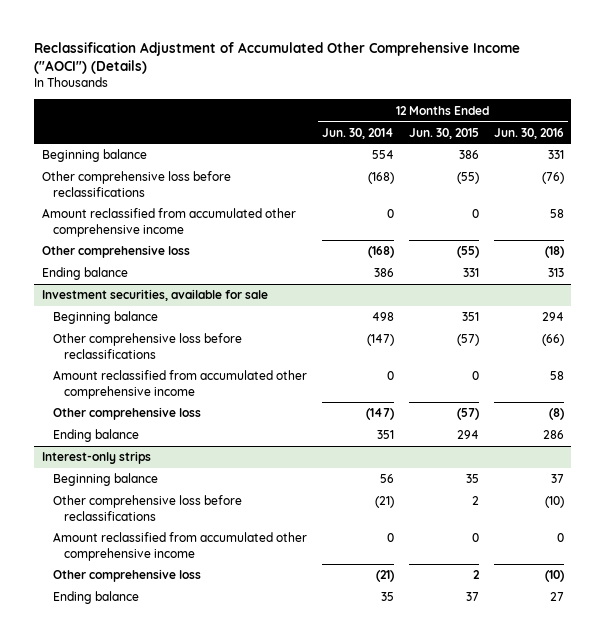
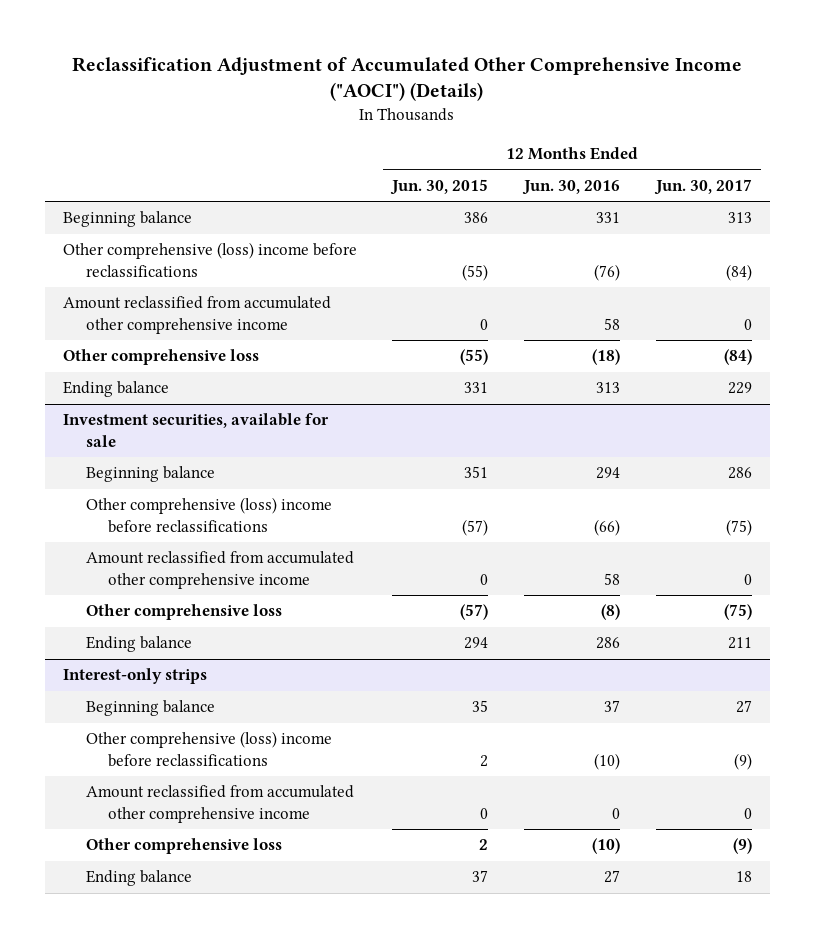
[321,127,394,139] Jun. 30, 2014 -> none
none -> [654,178,753,195] Jun. 30, 2017
[41,171,231,197] Other comprehensive loss before reclassifications -> [62,242,357,277] Other comprehensive (loss) income before reclassifications
[52,333,242,359] Other comprehensive loss before reclassifications -> [85,497,332,533] Other comprehensive (loss) income before reclassifications
[52,495,242,521] Other comprehensive loss before reclassifications -> [85,731,332,767] Other comprehensive (loss) income before reclassifications

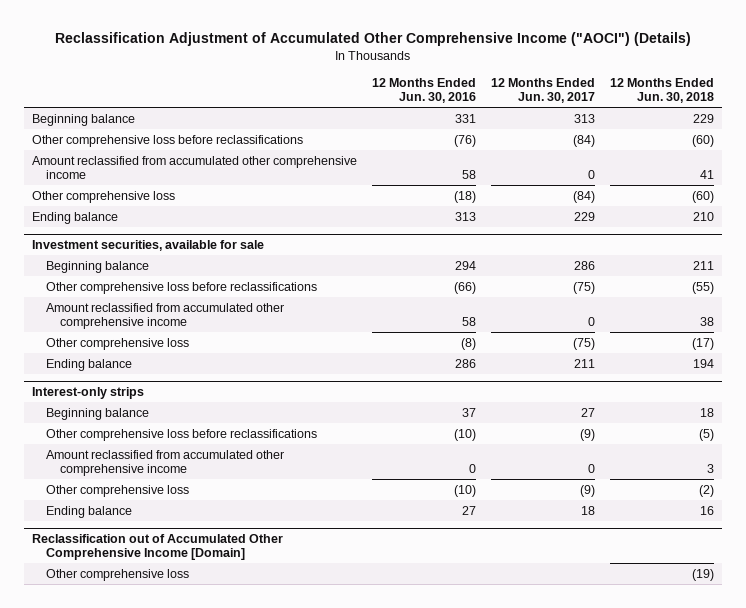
[390,178,489,195] Jun. 30, 2015 -> none
none -> [610,77,715,104] 12 Months Ended Jun. 30, 2018
[62,242,357,277] Other comprehensive (loss) income before reclassifications -> [31,134,303,147] Other comprehensive loss before reclassifications
[85,497,332,533] Other comprehensive (loss) income before reclassifications -> [45,281,317,294] Other comprehensive loss before reclassifications
[85,731,332,767] Other comprehensive (loss) income before reclassifications -> [45,428,317,441] Other comprehensive loss before reclassifications
none -> [31,533,283,561] Reclassification out of Accumulated Other Comprehensive Income [Domain]
none -> [45,568,189,581] Other comprehensive loss

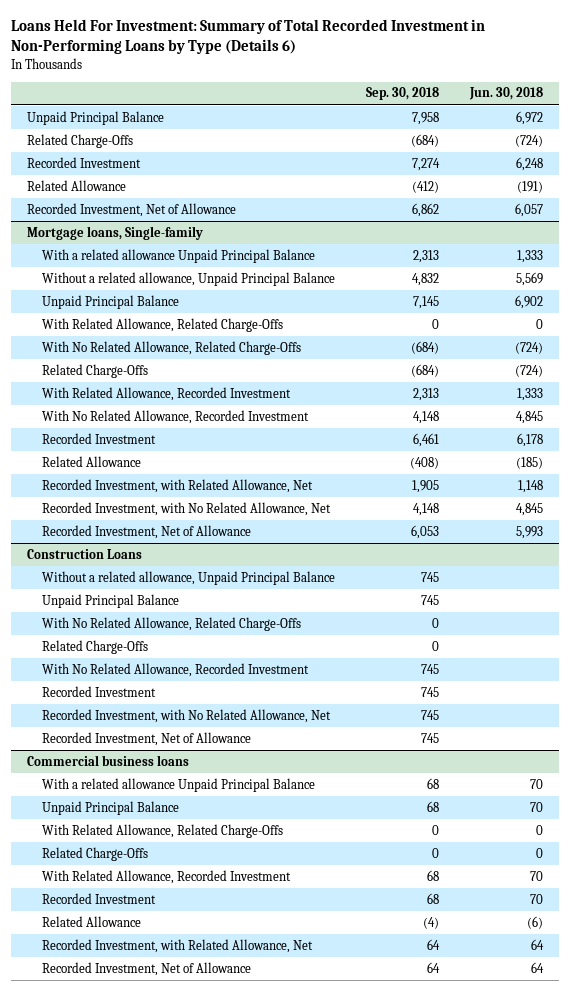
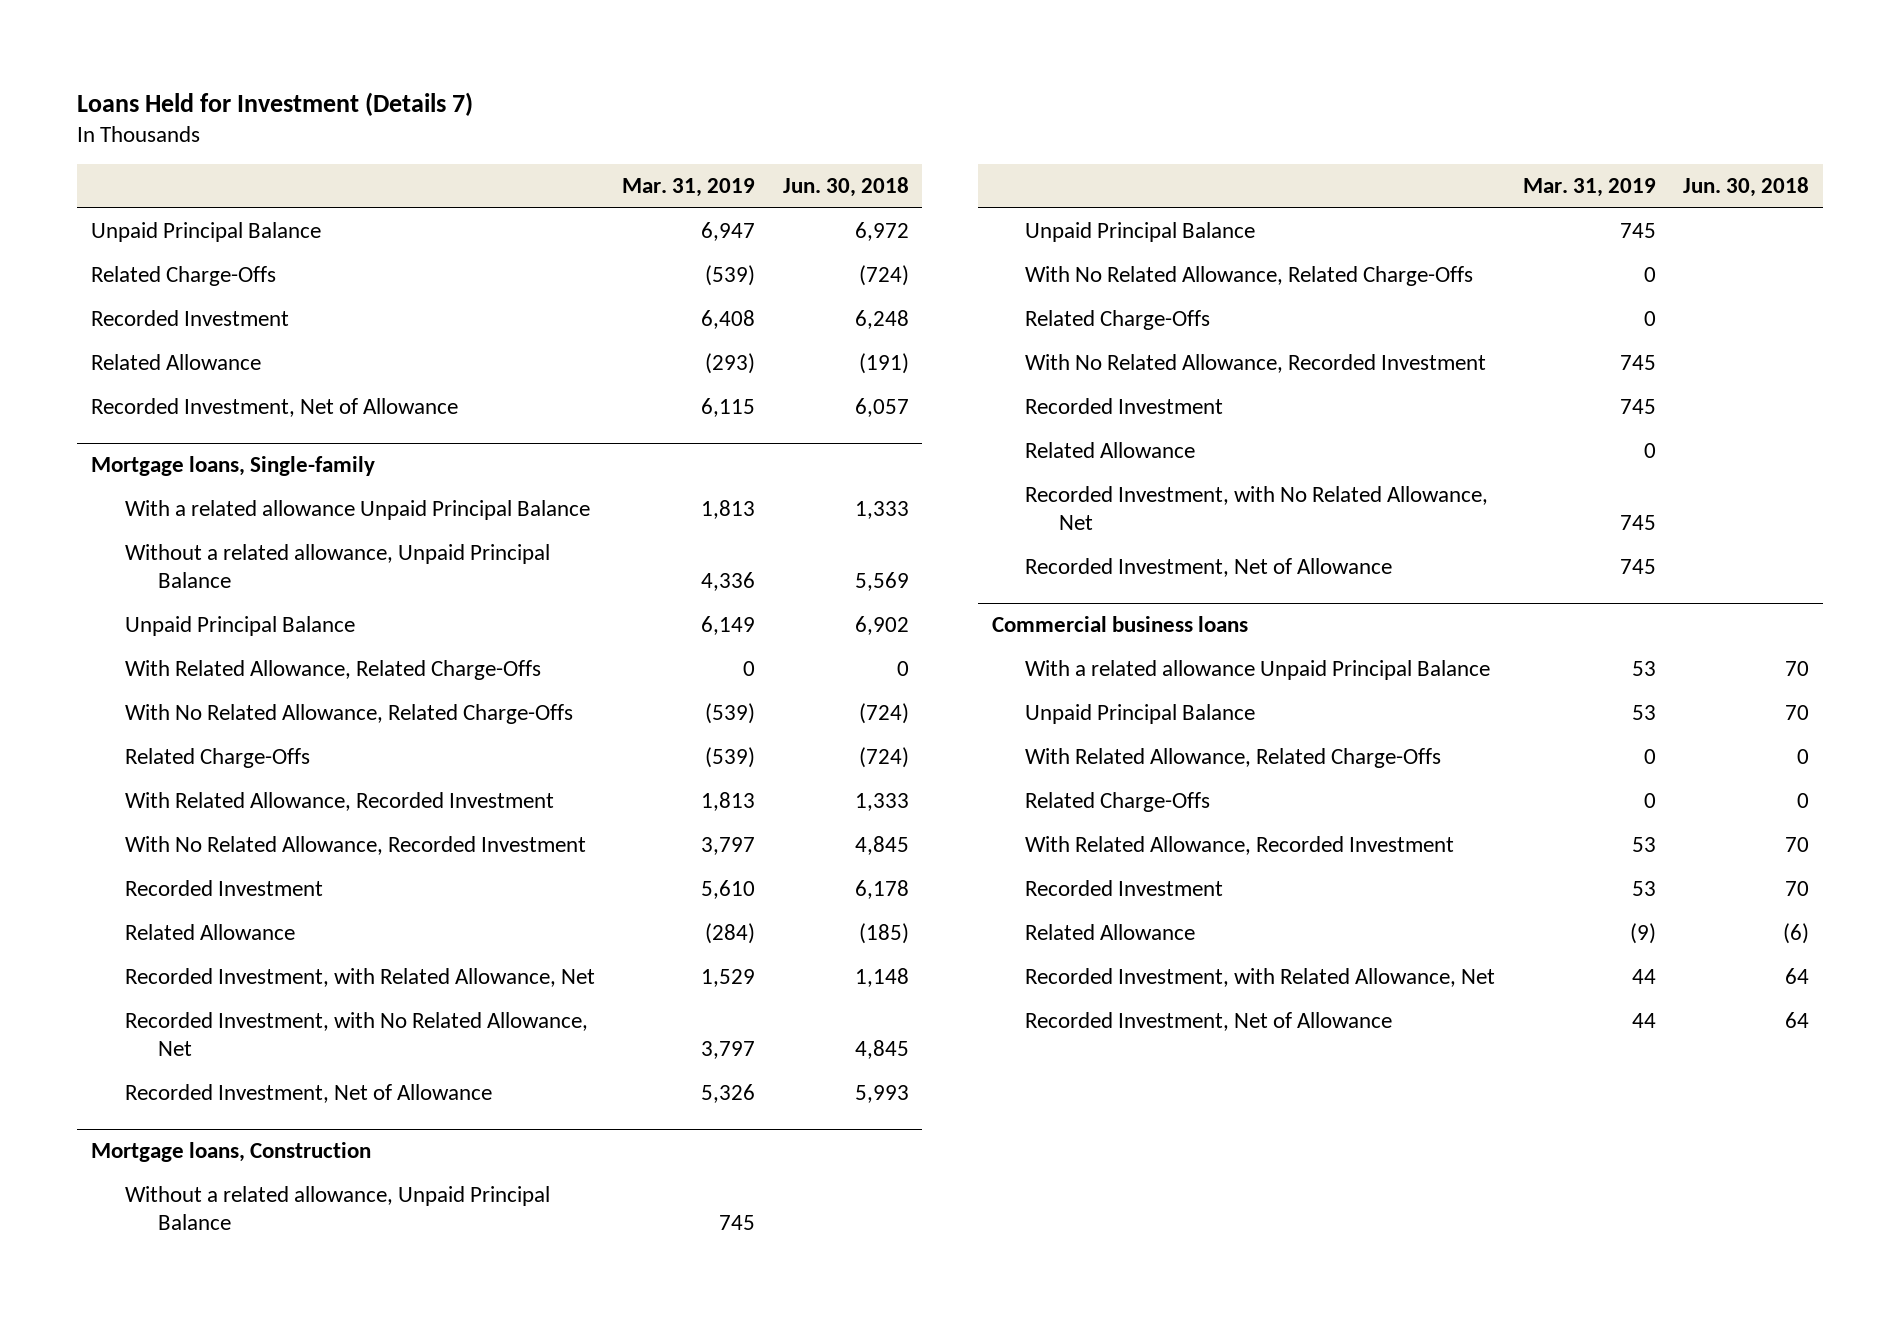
[11,19,486,55] Loans Held For Investment: Summary of Total Recorded Investment in Non-Performing Loans by Type (Details 6) -> [77,91,474,116] Loans Held for Investment (Details 7)
[366,87,440,101] Sep. 30, 2018 -> none
none -> [622,178,756,198] Mar. 31, 2019
[26,548,142,559] Construction Loans -> [90,1142,371,1163] Mortgage loans, Construction
none -> [1025,442,1196,459] Related Allowance

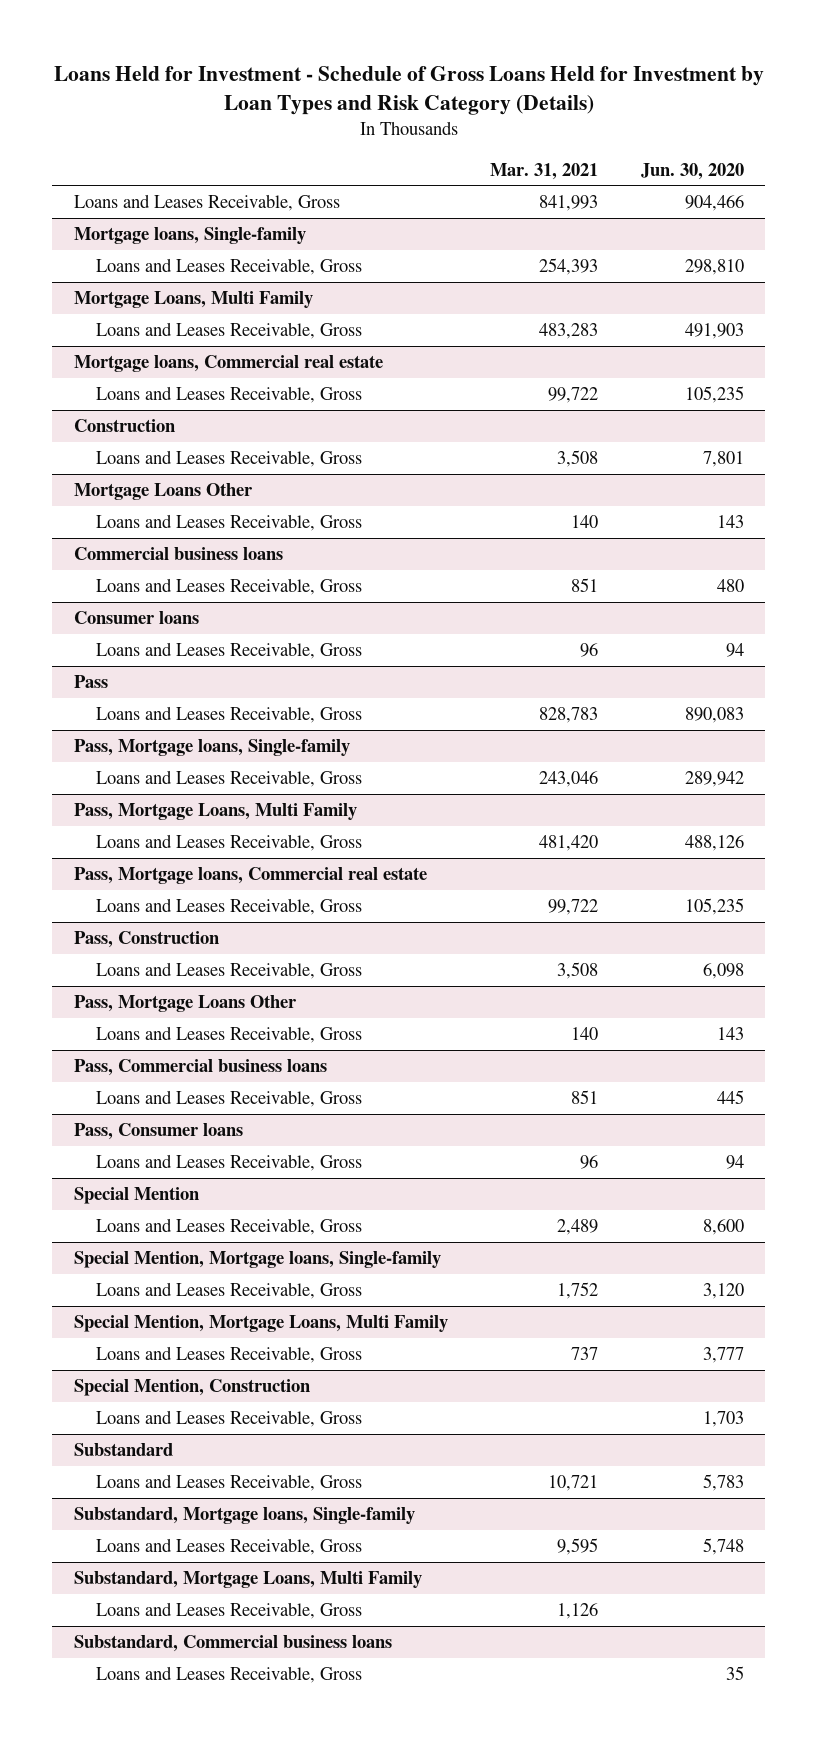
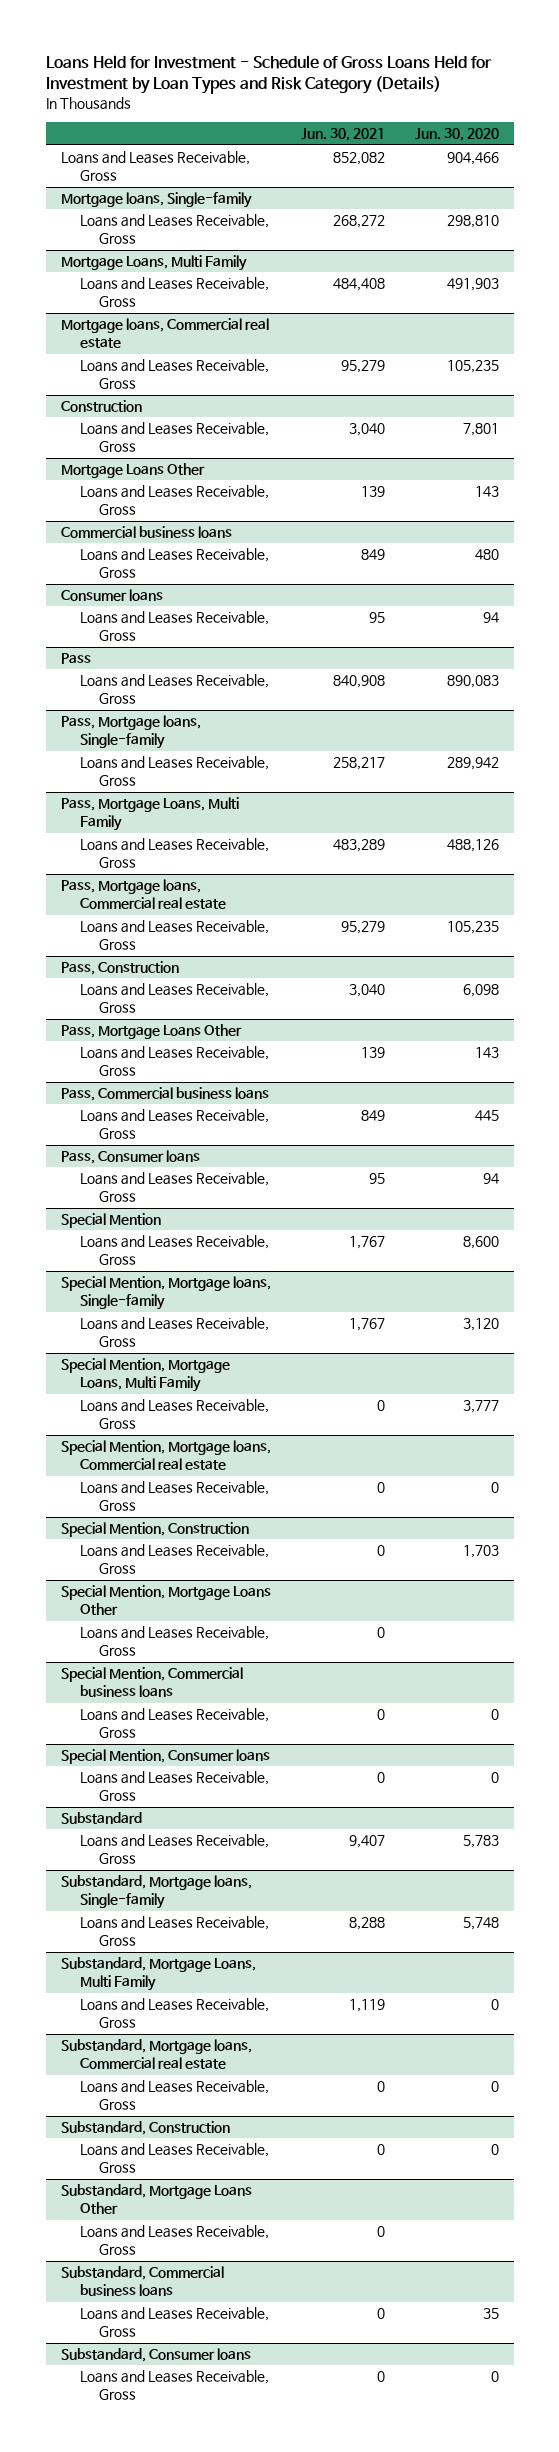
[490,162,599,180] Mar. 31, 2021 -> none
none -> [300,128,385,142] Jun. 30, 2021
none -> [60,1440,271,1471] Special Mention, Mortgage loans, Commercial real estate
none -> [80,1481,270,1512] Loans and Leases Receivable, Gross
none -> [60,1585,271,1616] Special Mention, Mortgage Loans Other
none -> [80,1626,270,1657] Loans and Leases Receivable, Gross
none -> [60,1667,243,1698] Special Mention, Commercial business loans
none -> [80,1708,270,1739] Loans and Leases Receivable, Gross
none -> [60,1749,270,1765] Special Mention, Consumer loans
none -> [80,1771,270,1802] Loans and Leases Receivable, Gross
none -> [80,1998,270,2029] Loans and Leases Receivable, Gross
none -> [60,2039,252,2070] Substandard, Mortgage loans, Commercial real estate
none -> [80,2080,270,2111] Loans and Leases Receivable, Gross
none -> [60,2121,230,2136] Substandard, Construction
none -> [80,2143,270,2174] Loans and Leases Receivable, Gross
none -> [60,2184,252,2215] Substandard, Mortgage Loans Other
none -> [60,2348,251,2363] Substandard, Consumer loans
none -> [80,2370,270,2401] Loans and Leases Receivable, Gross

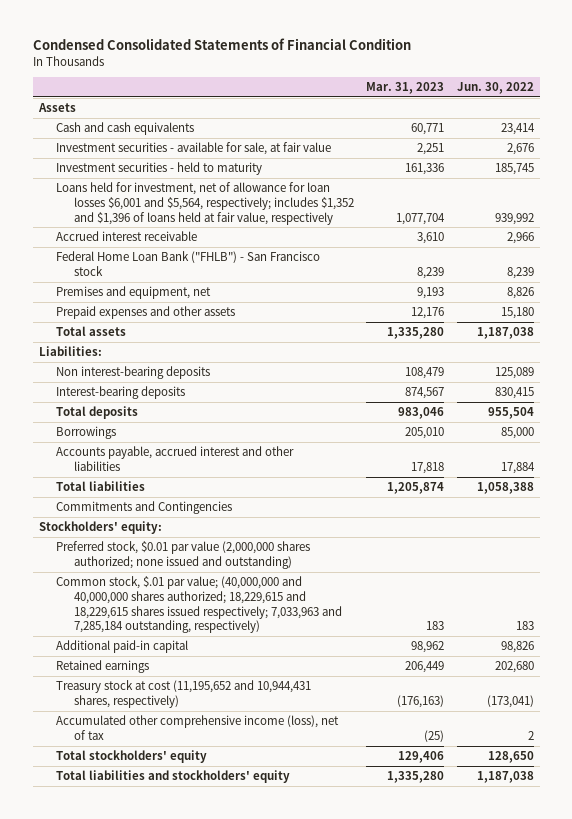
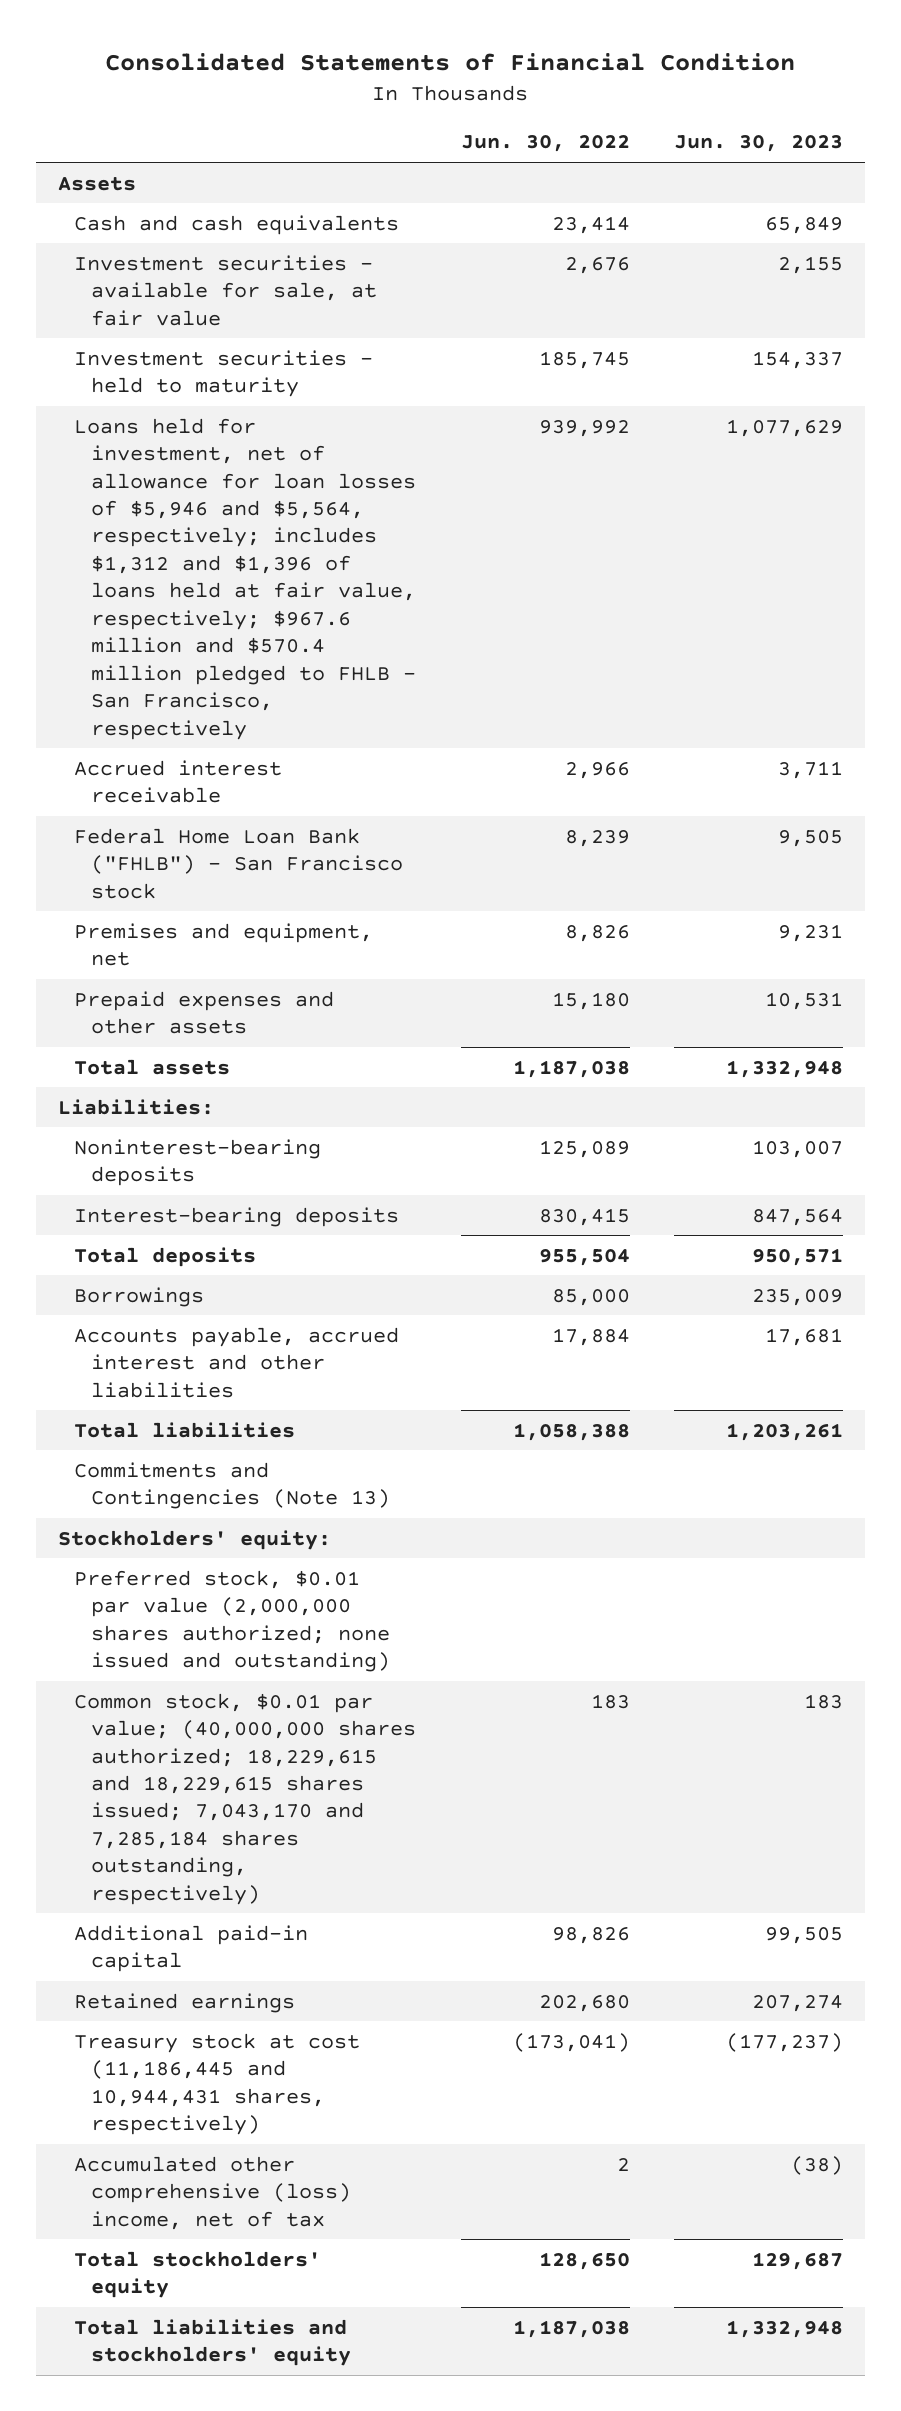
[32,38,411,51] Condensed Consolidated Statements of Financial Condition -> [105,52,796,71] Consolidated Statements of Financial Condition
[366,82,445,95] Mar. 31, 2023 -> none
none -> [674,135,844,153] Jun. 30, 2023
[56,182,355,225] Loans held for investment, net of allowance for loan losses $6,001 and $5,564, respectively; includes $1,352 and $1,396 of loans held at fair value, respectively -> [74,417,417,740] Loans held for investment, net of allowance for loan losses of $5,946 and $5,564, respectively; includes $1,312 and $1,396 of loans held at fair value, respectively; $967.6 million and $570.4 million pledged to FHLB - San Francisco, respectively
[56,366,211,380] Non interest-bearing deposits -> [74,1138,322,1187] Noninterest-bearing deposits
[56,501,233,515] Commitments and Contingencies -> [74,1461,391,1510] Commitments and Contingencies (Note 13)
[56,576,343,634] Common stock, $.01 par value; (40,000,000 and 40,000,000 shares authorized; 18,229,615 and 18,229,615 shares issued respectively; 7,033,963 and 7,285,184 outstanding, respectively) -> [74,1692,417,1905] Common stock, $0.01 par value; (40,000,000 shares authorized; 18,229,615 and 18,229,615 shares issued; 7,043,170 and 7,285,184 shares outstanding, respectively)
[56,680,312,708] Treasury stock at cost (11,195,652 and 10,944,431 shares, respectively) -> [74,2032,361,2136] Treasury stock at cost (11,186,445 and 10,944,431 shares, respectively)
[56,715,340,740] Accumulated other comprehensive income (loss), net of tax -> [74,2155,352,2230] Accumulated other comprehensive (loss) income, net of tax

